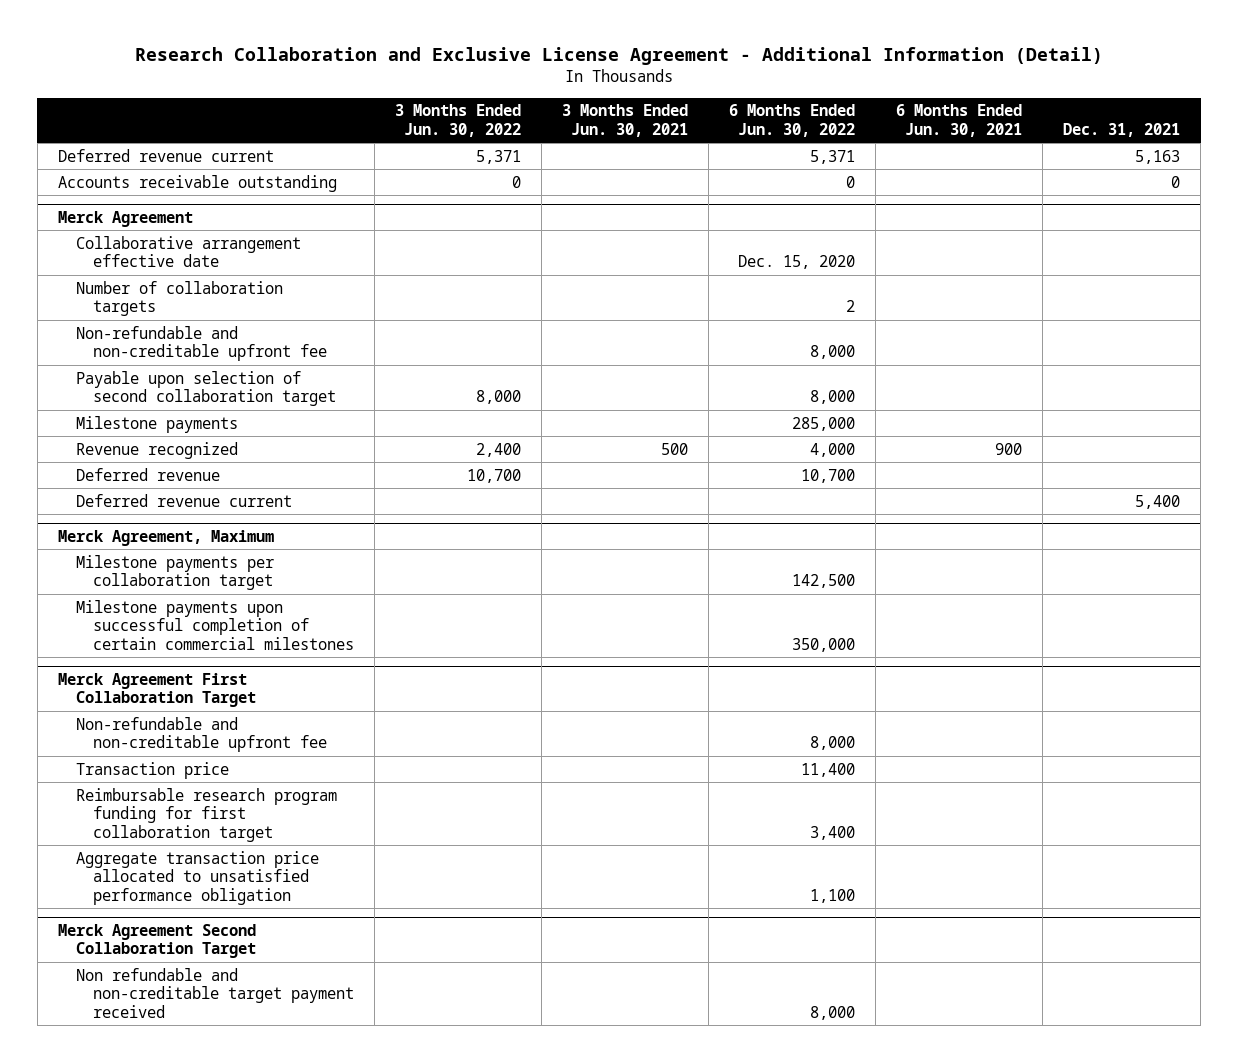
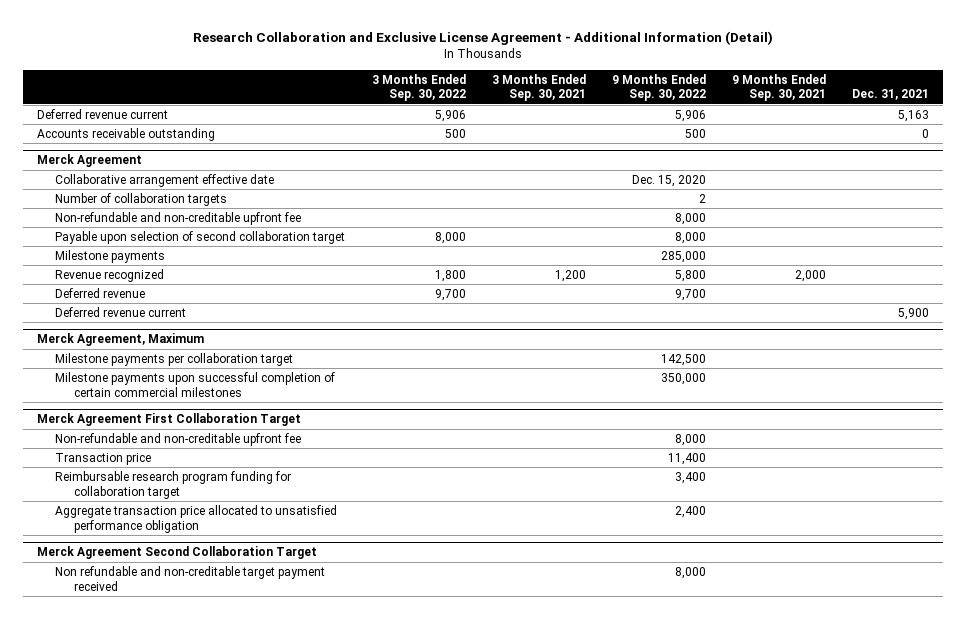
[395,104,522,137] 3 Months Ended Jun. 30, 2022 -> none
[562,104,689,137] 3 Months Ended Jun. 30, 2021 -> none
[729,104,856,137] 6 Months Ended Jun. 30, 2022 -> none
[896,104,1023,137] 6 Months Ended Jun. 30, 2021 -> none
none -> [371,73,466,102] 3 Months Ended Sep. 30, 2022
none -> [491,73,586,102] 3 Months Ended Sep. 30, 2021
none -> [612,73,707,102] 9 Months Ended Sep. 30, 2022
none -> [732,73,827,102] 9 Months Ended Sep. 30, 2021
[1135,494,1181,509] 5,400 -> [898,307,930,320] 5,900
[75,787,337,842] Reimbursable research program funding for first collaboration target -> [55,470,292,499] Reimbursable research program funding for collaboration target

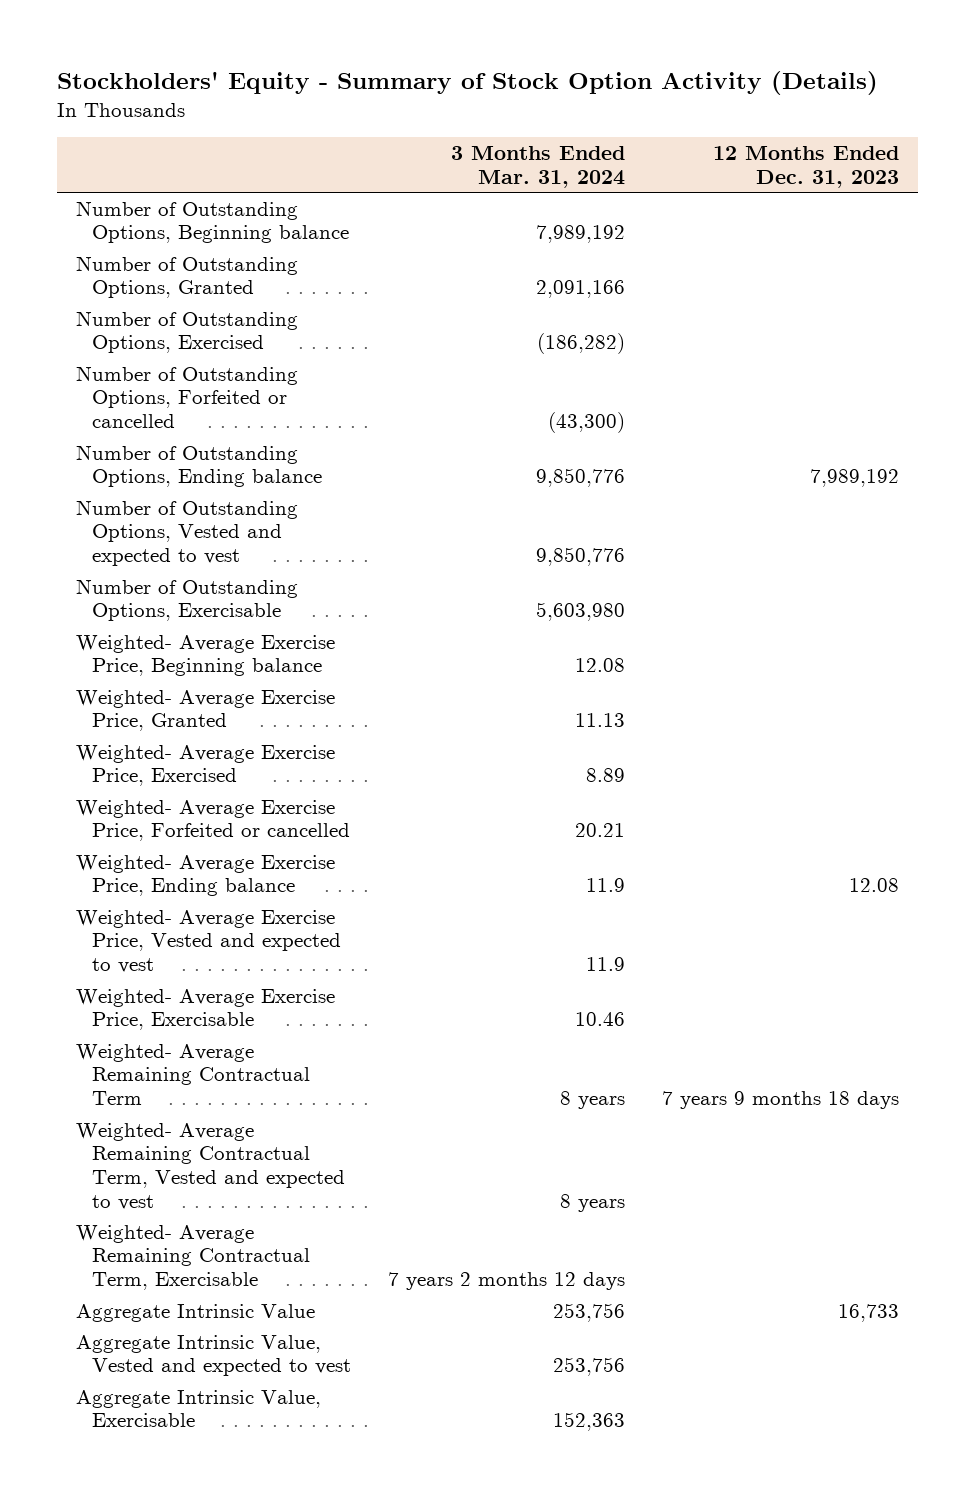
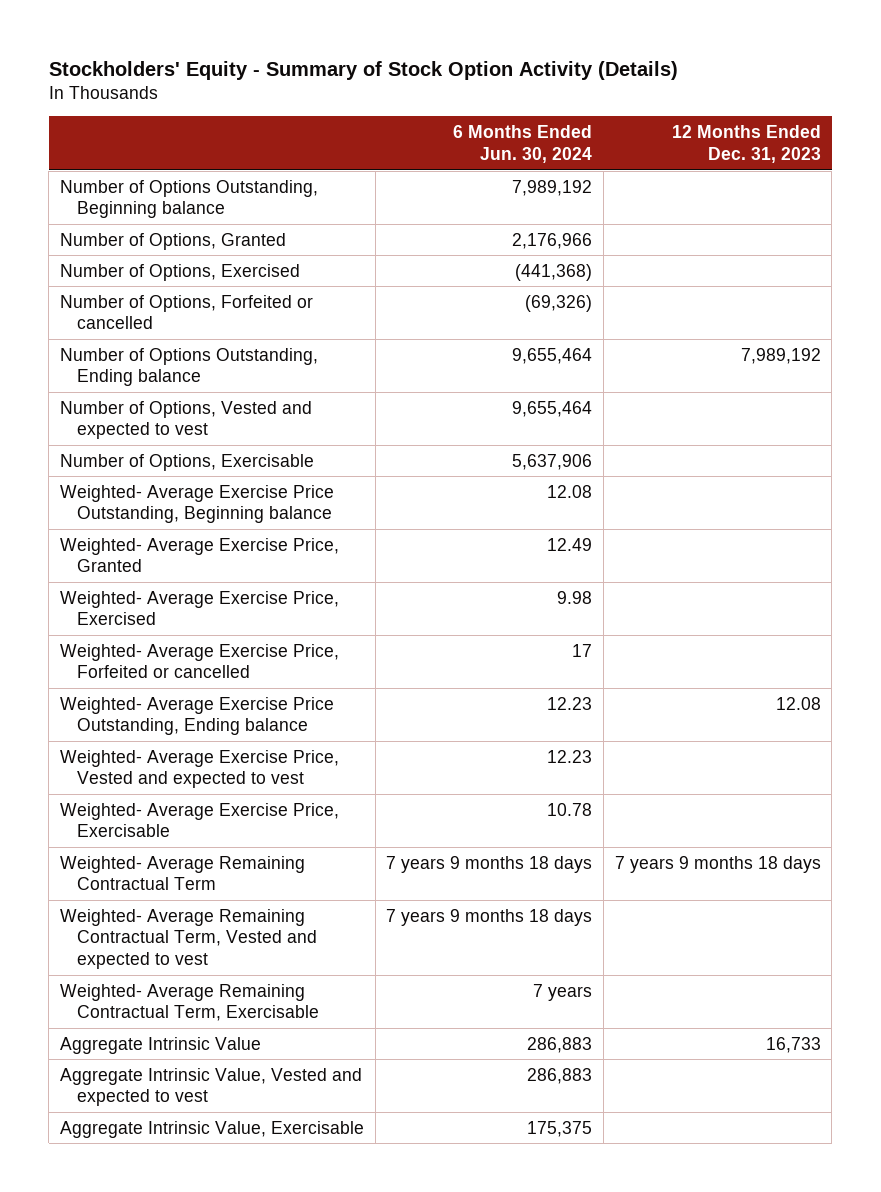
[450,145,625,188] 3 Months Ended Mar. 31, 2024 -> none
none -> [453,125,593,163] 6 Months Ended Jun. 30, 2024
[75,200,349,244] Number of Outstanding Options, Beginning balance -> [59,179,318,219] Number of Options Outstanding, Beginning balance
[75,255,298,299] Number of Outstanding Options, Granted -> [59,232,286,250] Number of Options, Granted
[75,310,298,354] Number of Outstanding Options, Exercised -> [59,263,300,281] Number of Options, Exercised
[75,365,298,429] Number of Outstanding Options, Forfeited or cancelled -> [59,294,313,330] Number of Options, Forfeited or cancelled
[75,444,322,488] Number of Outstanding Options, Ending balance -> [59,347,318,387] Number of Options Outstanding, Ending balance
[75,499,298,567] Number of Outstanding Options, Vested and expected to vest -> [59,400,312,440] Number of Options, Vested and expected to vest
[75,578,298,622] Number of Outstanding Options, Exercisable -> [59,453,314,471] Number of Options, Exercisable
[75,634,335,677] Weighted- Average Exercise Price, Beginning balance -> [59,484,334,524] Weighted- Average Exercise Price Outstanding, Beginning balance
[75,854,335,897] Weighted- Average Exercise Price, Ending balance -> [59,696,334,736] Weighted- Average Exercise Price Outstanding, Ending balance

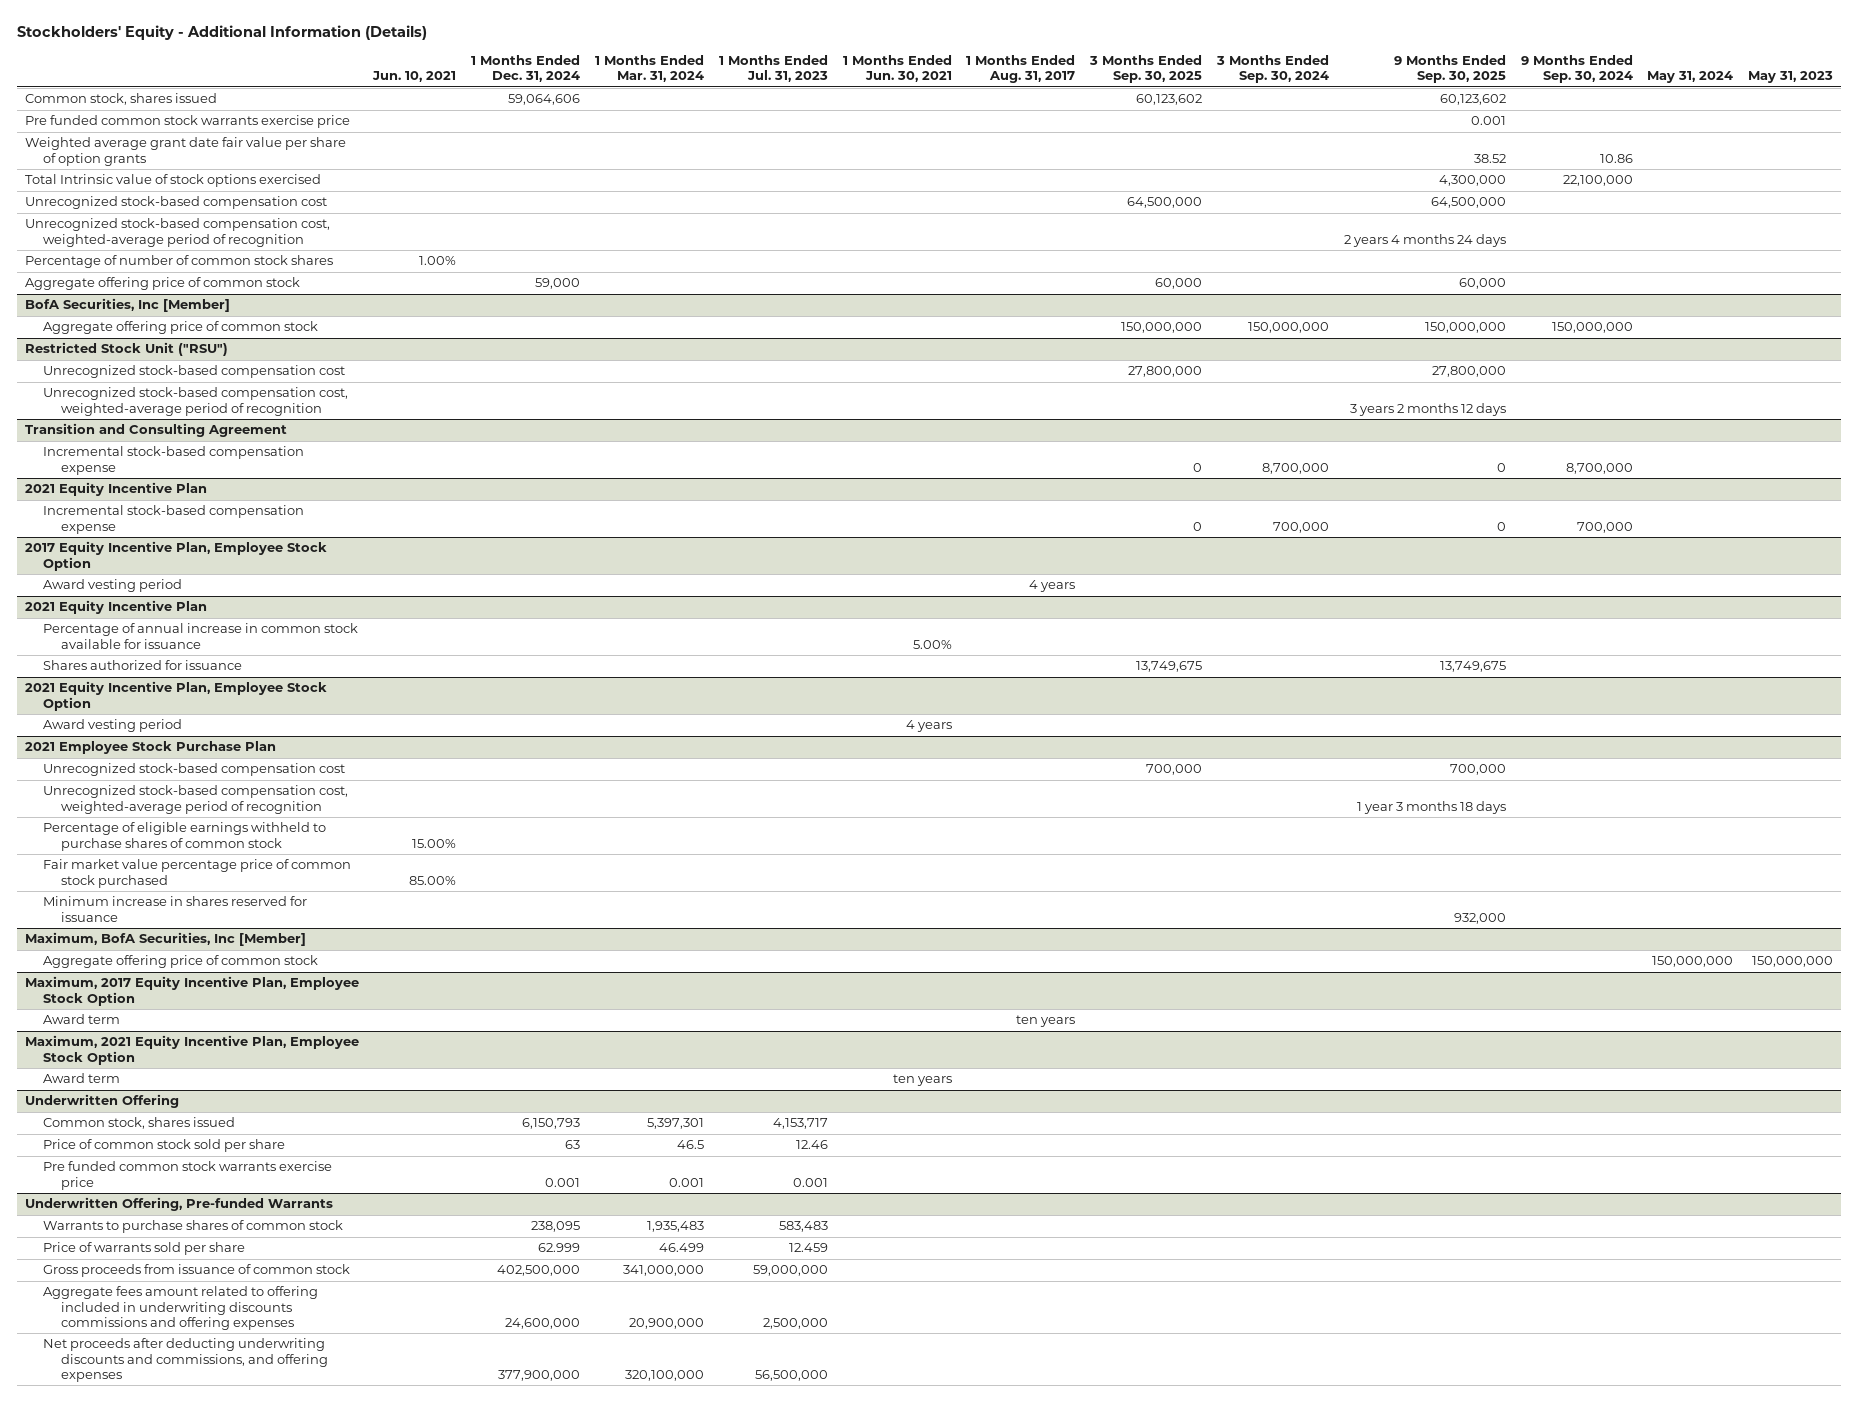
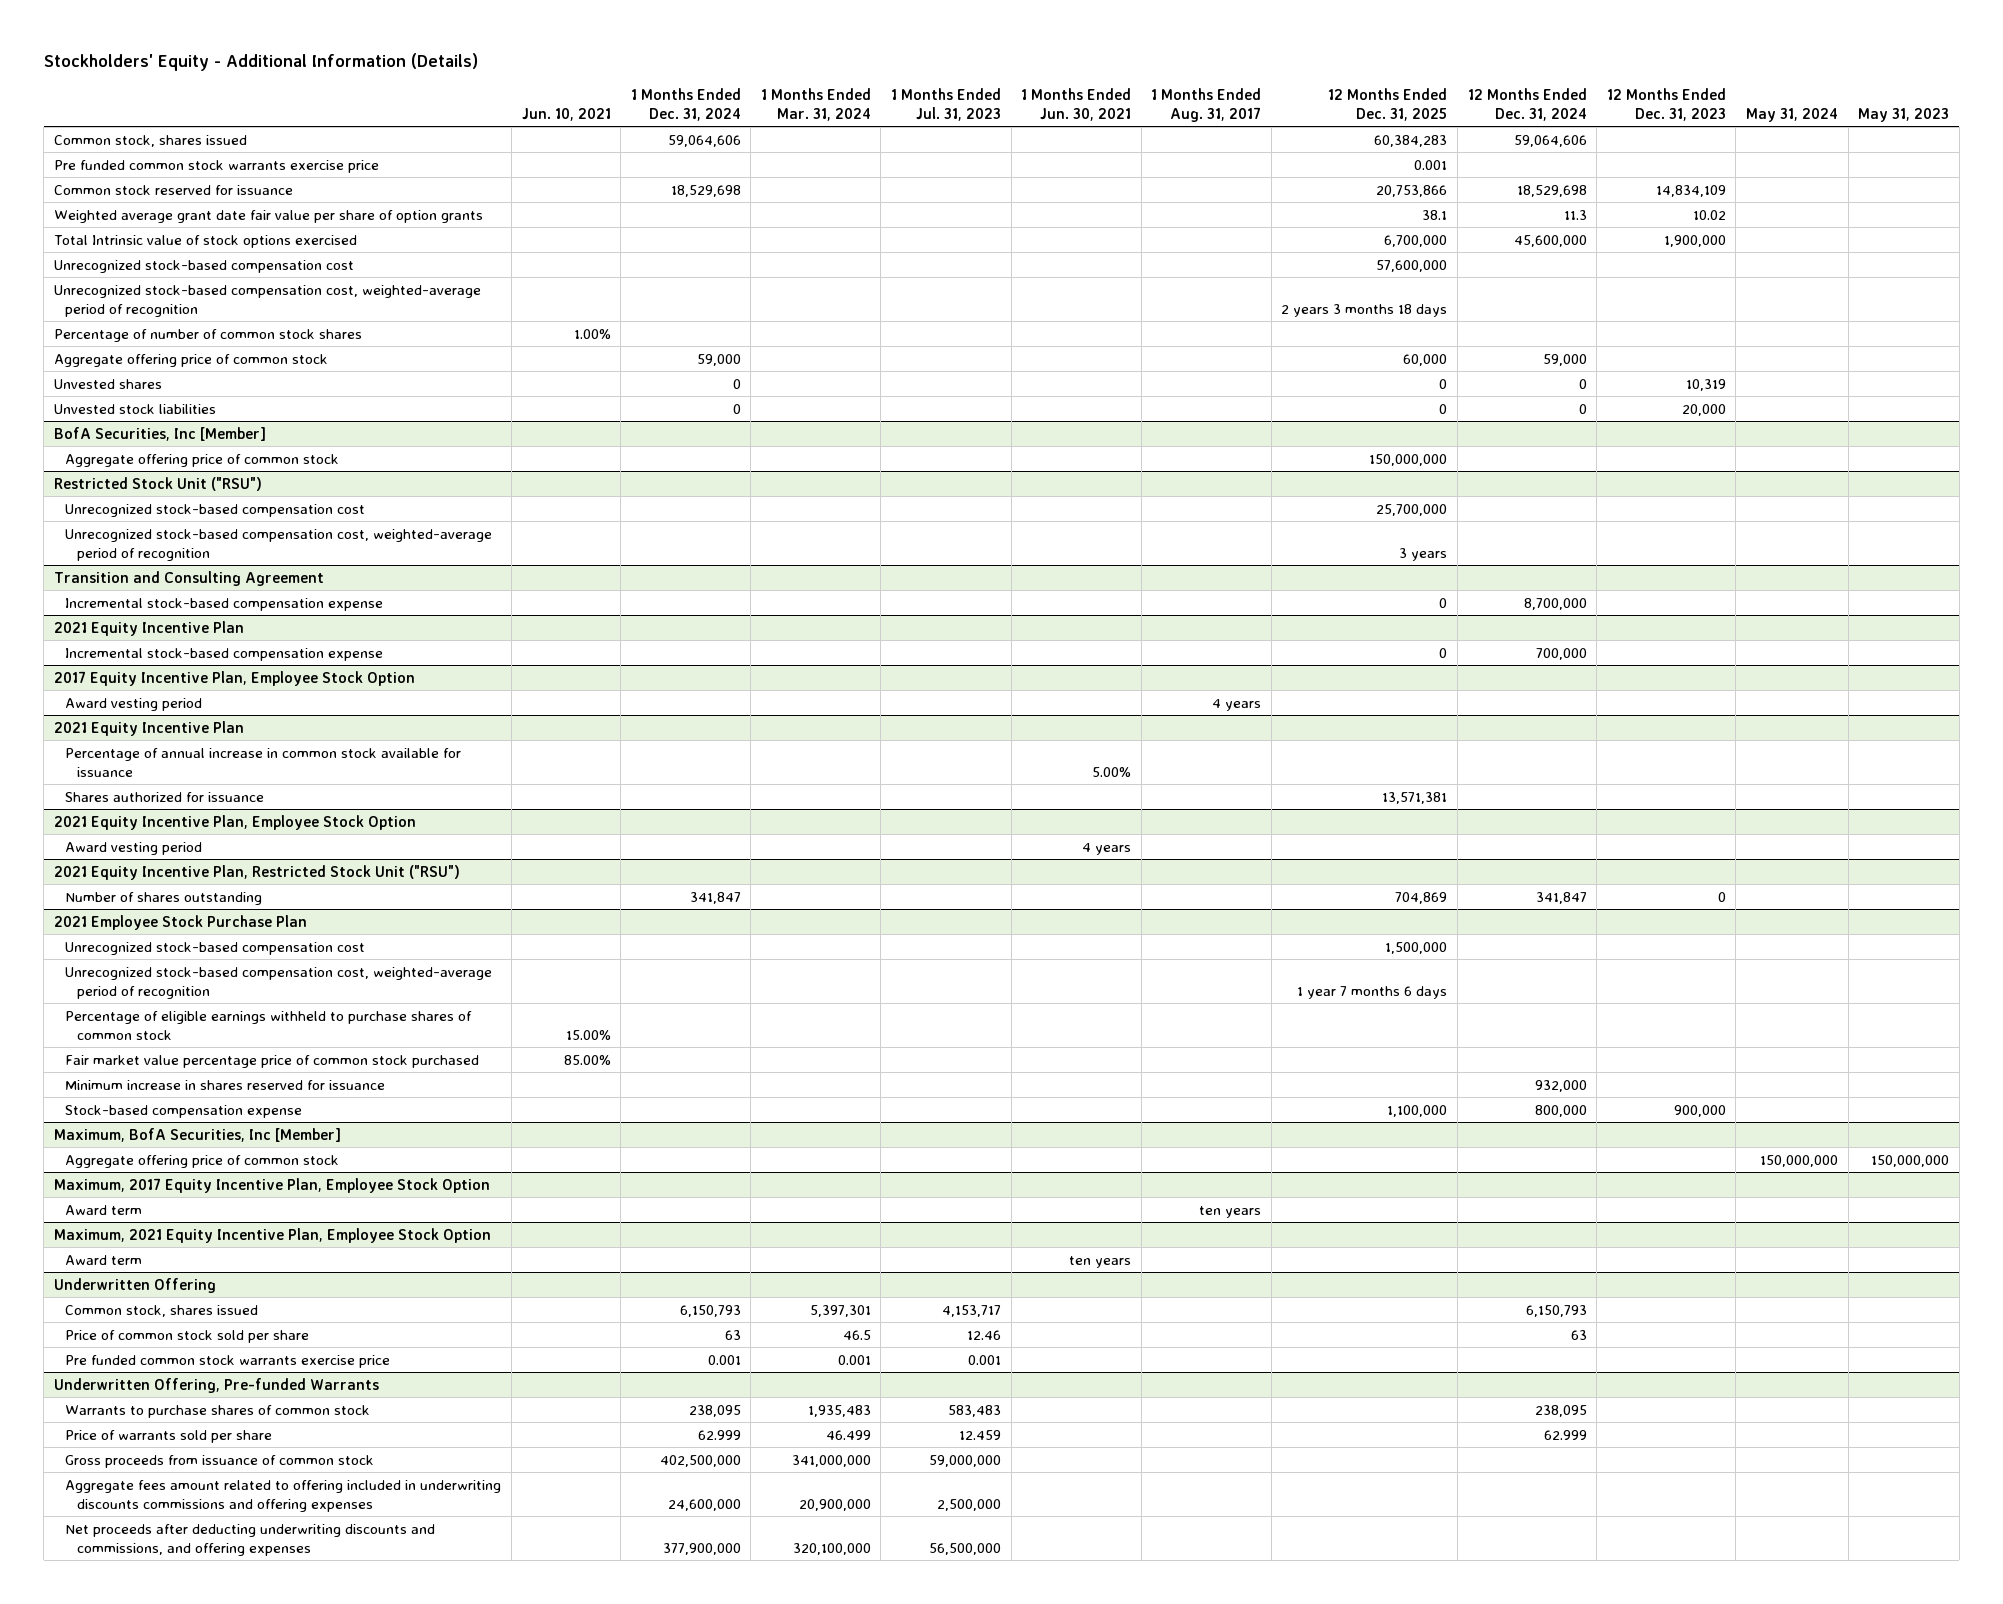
[1089,55,1203,84] 3 Months Ended Sep. 30, 2025 -> none
[1215,55,1329,84] 3 Months Ended Sep. 30, 2024 -> none
[1393,55,1506,84] 9 Months Ended Sep. 30, 2025 -> none
[1520,55,1633,84] 9 Months Ended Sep. 30, 2024 -> none
none -> [1328,88,1448,121] 12 Months Ended Dec. 31, 2025
none -> [1467,88,1587,121] 12 Months Ended Dec. 31, 2024
none -> [1606,88,1726,121] 12 Months Ended Dec. 31, 2023
none -> [53,184,293,195] Common stock reserved for issuance
none -> [53,378,162,389] Unvested shares
none -> [53,403,216,414] Unvested stock liabilities
none -> [53,864,460,880] 2021 Equity Incentive Plan, Restricted Stock Unit ("RSU")
none -> [65,891,263,905] Number of shares outstanding
none -> [65,1104,303,1118] Stock-based compensation expense

